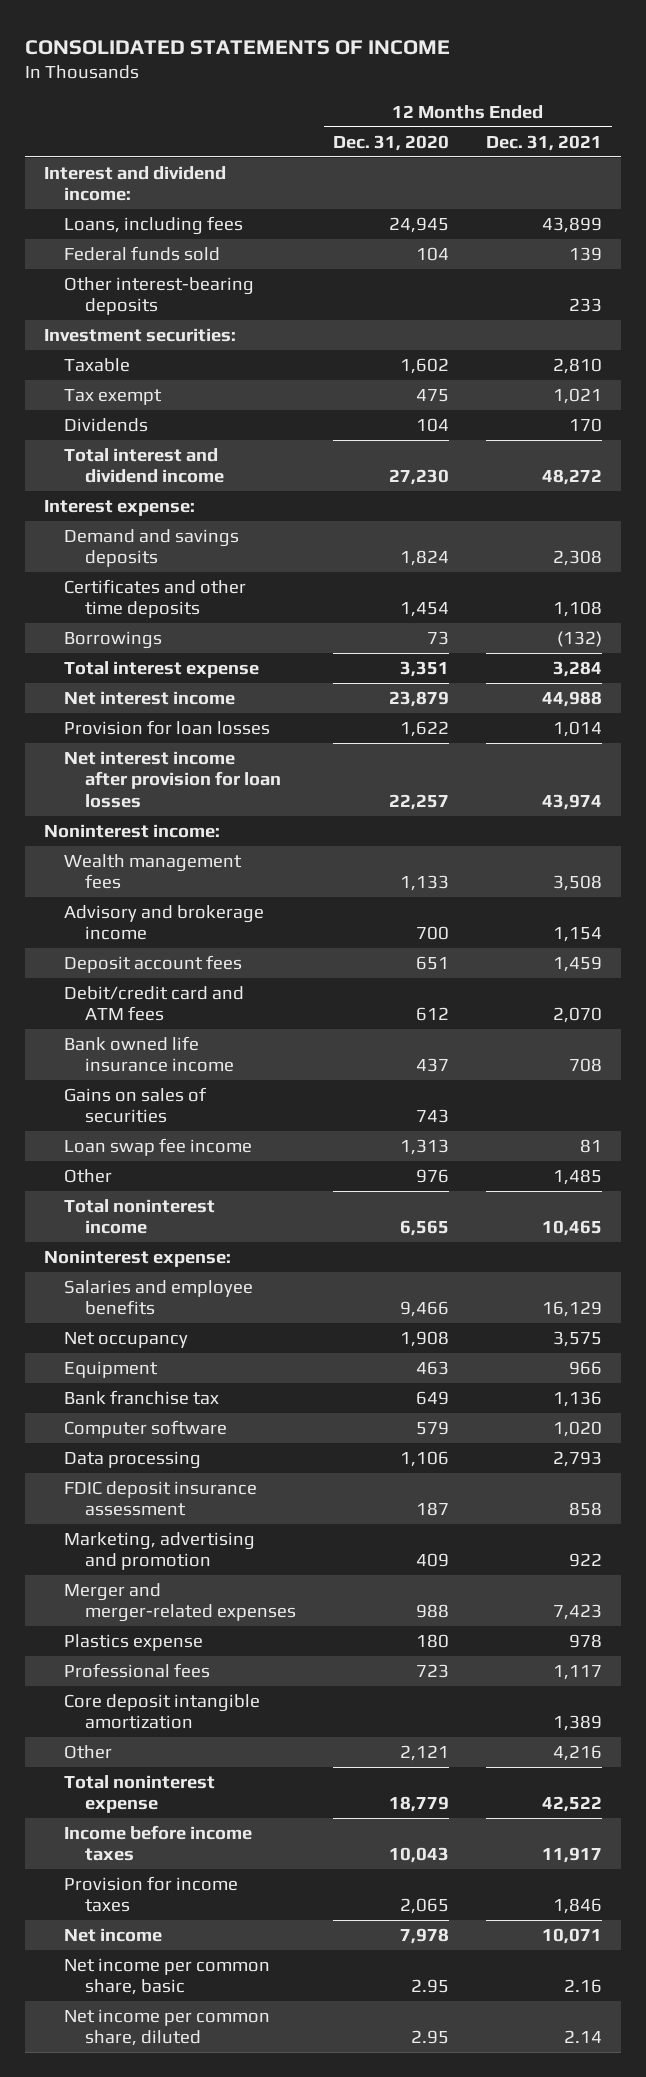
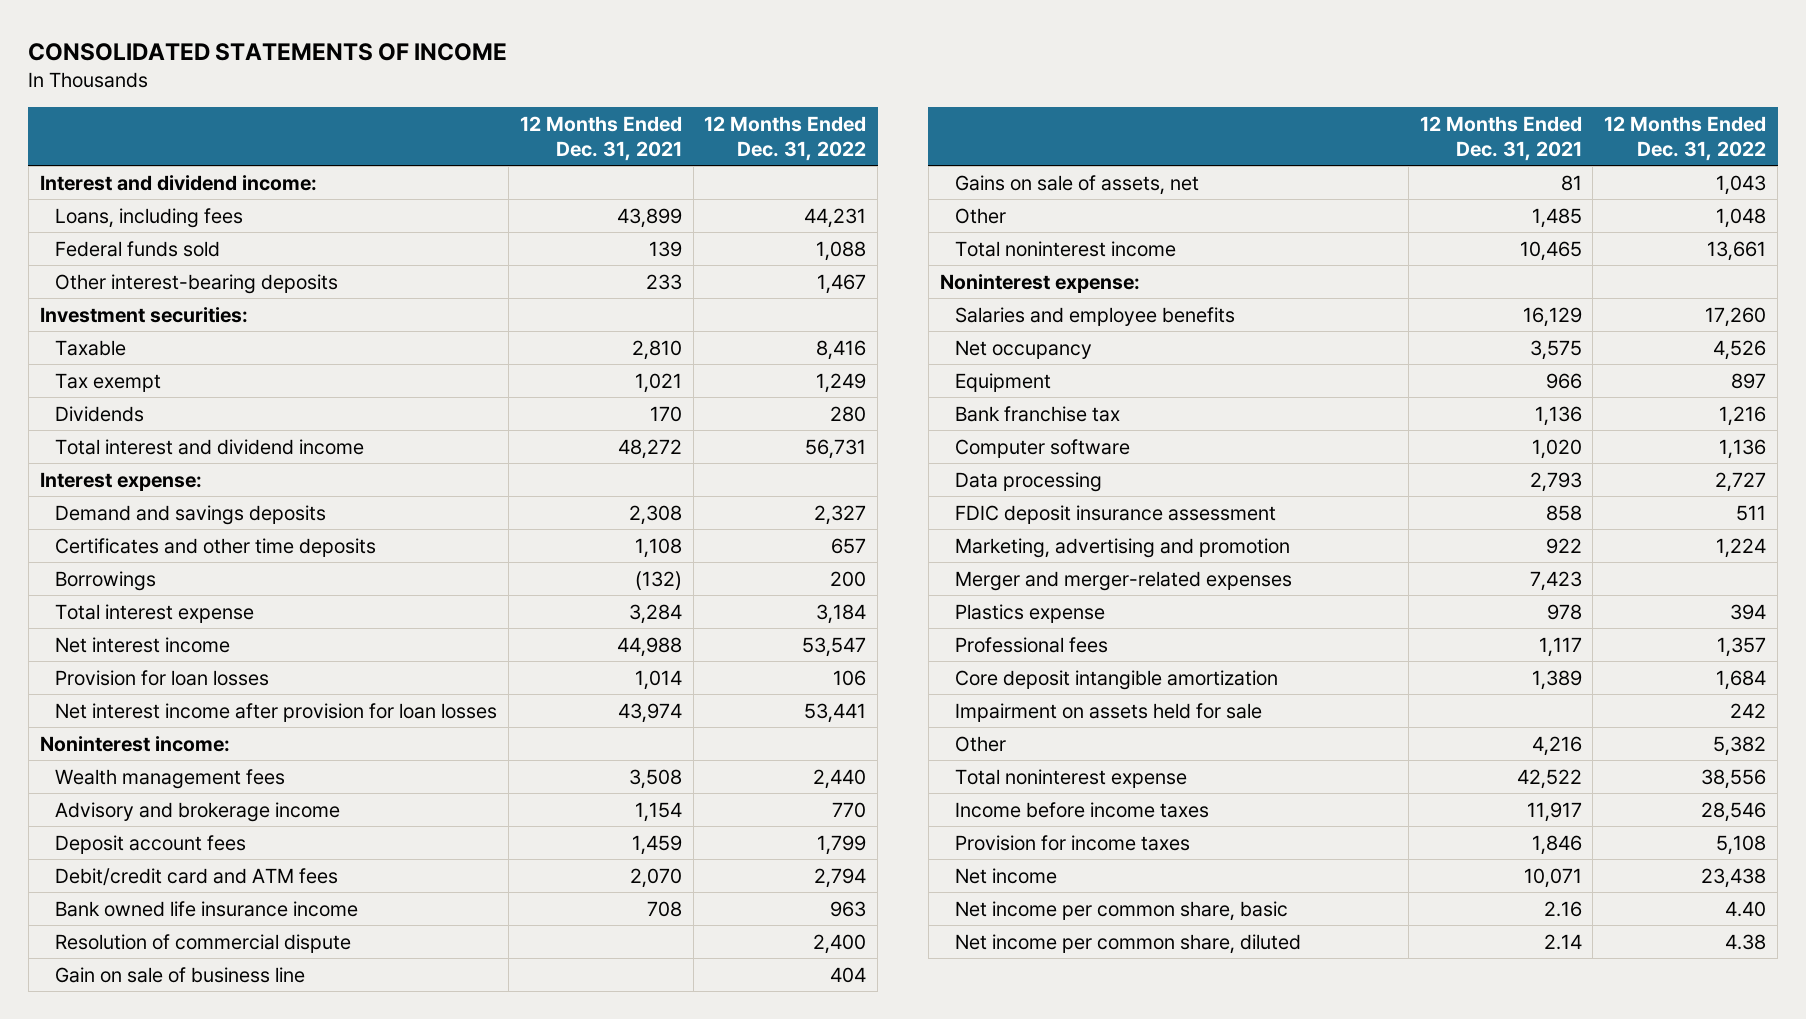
[333,134,450,151] Dec. 31, 2020 -> none
none -> [704,115,867,162] 12 Months Ended Dec. 31, 2022
[64,1086,208,1124] Gains on sales of securities -> none
[64,1137,253,1156] Loan swap fee income -> none
none -> [55,933,352,953] Resolution of commercial dispute
none -> [55,966,306,983] Gain on sale of business line
none -> [954,174,1199,195] Gains on sale of assets, net
none -> [954,702,1262,722] Impairment on assets held for sale

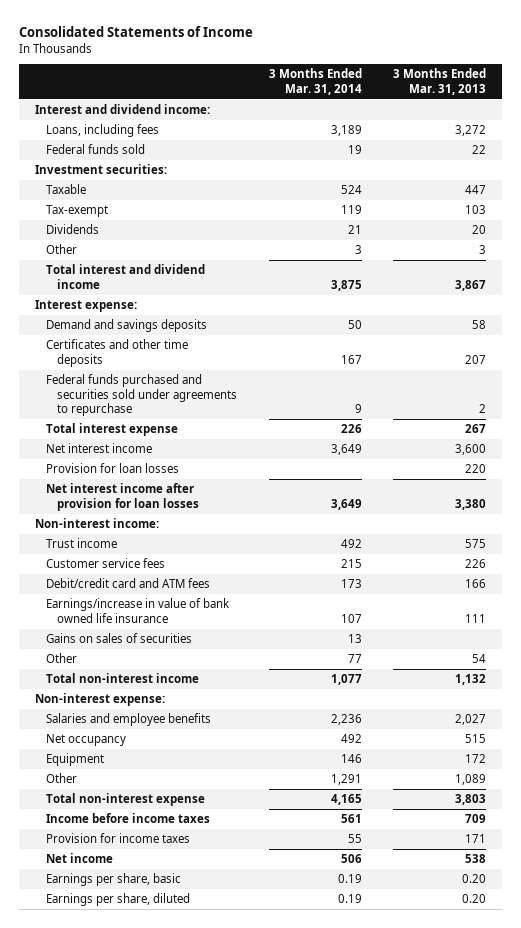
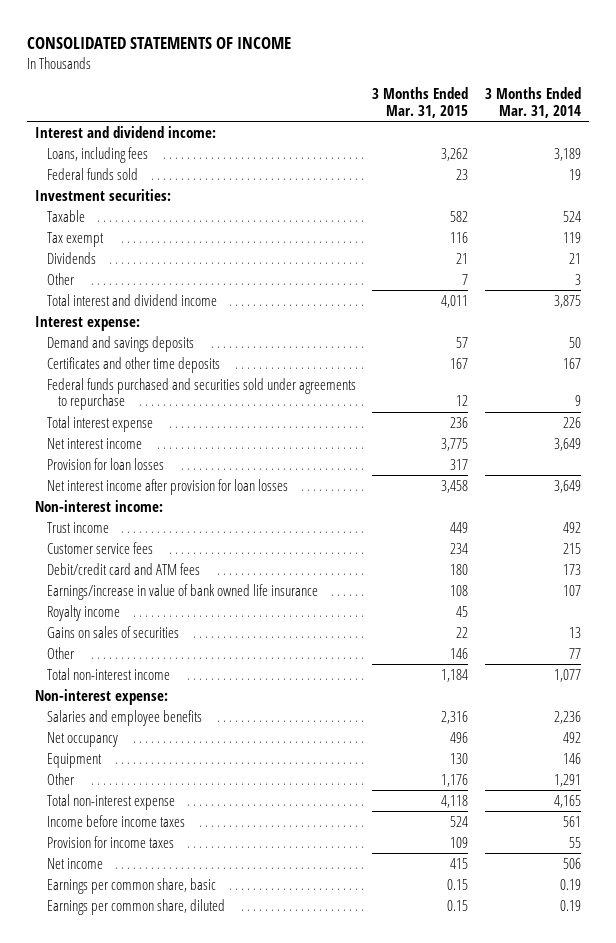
[19,26,254,38] Consolidated Statements of Income -> [26,37,291,50] CONSOLIDATED STATEMENTS OF INCOME
[393,68,487,95] 3 Months Ended Mar. 31, 2013 -> none
none -> [372,87,469,118] 3 Months Ended Mar. 31, 2015
[46,205,109,218] Tax-exempt -> [46,231,104,247] Tax exempt
none -> [46,604,120,621] Royalty income
[46,873,182,887] Earnings per share, basic -> [46,877,216,894] Earnings per common share, basic
[46,893,191,907] Earnings per share, diluted -> [46,898,225,915] Earnings per common share, diluted

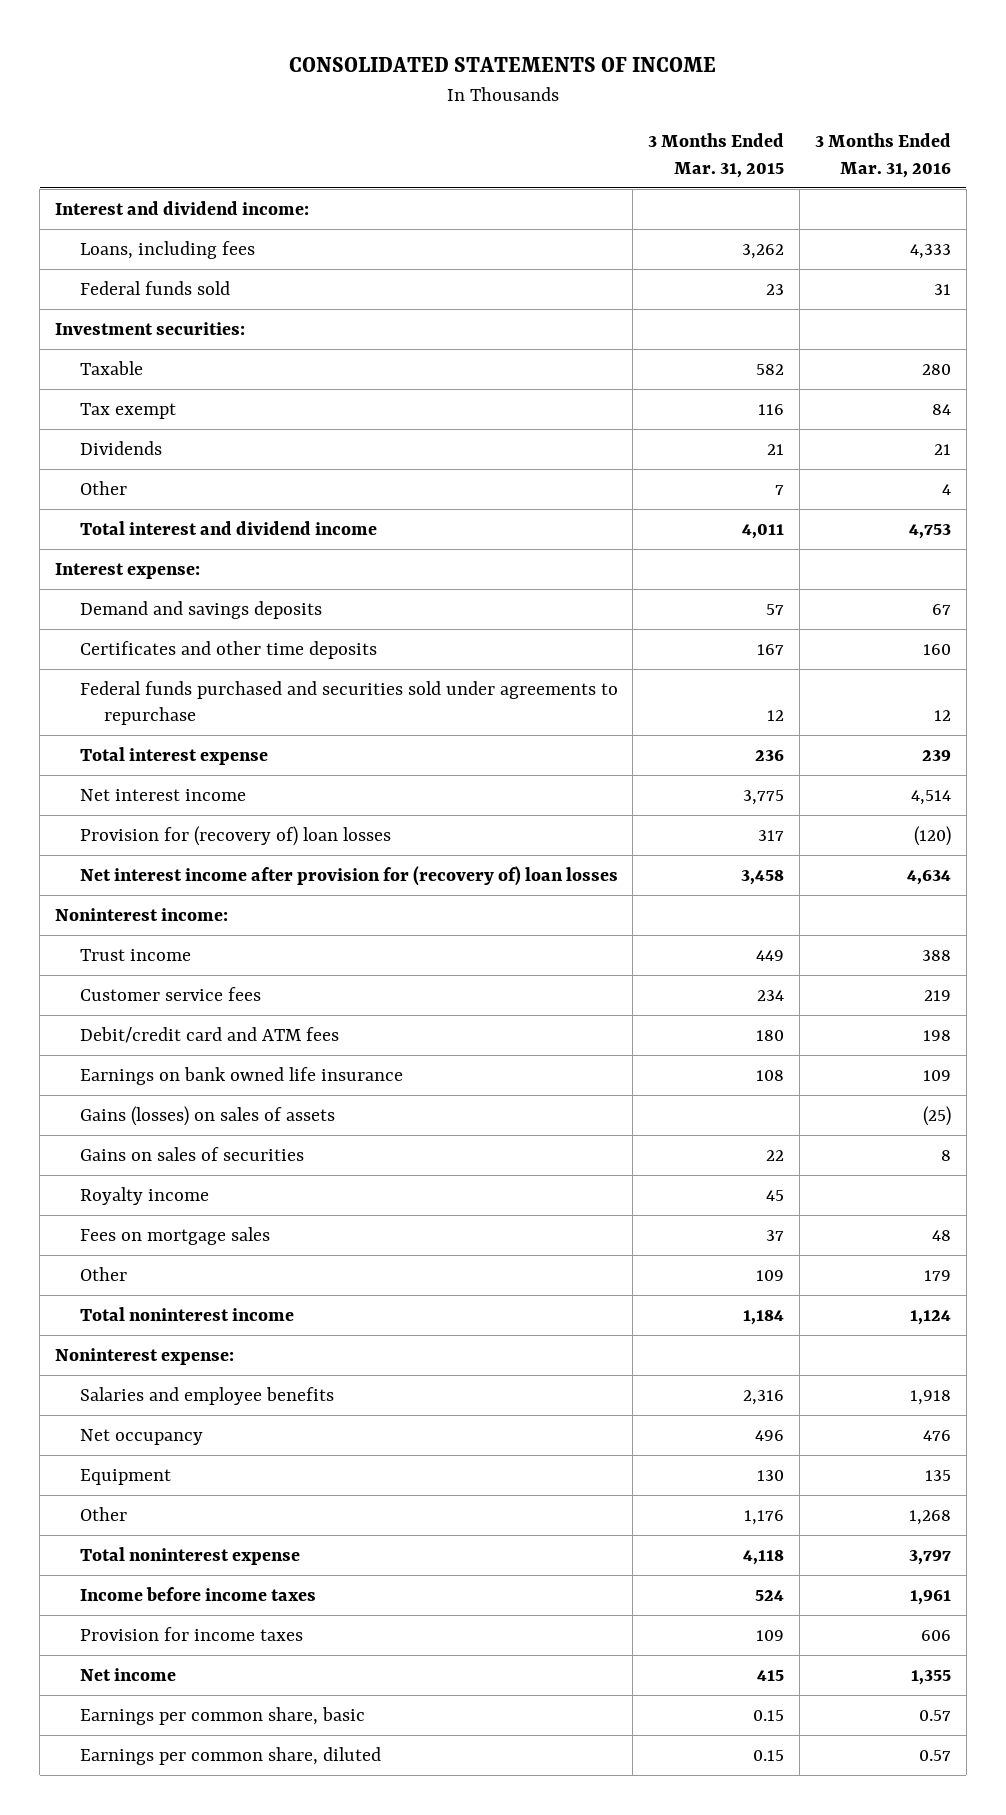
[484,87,581,118] 3 Months Ended Mar. 31, 2014 -> none
none -> [814,133,951,178] 3 Months Ended Mar. 31, 2016
[46,457,164,470] Provision for loan losses -> [79,825,391,846] Provision for (recovery of) loan losses
[46,478,288,495] Net interest income after provision for loan losses -> [79,865,618,886] Net interest income after provision for (recovery of) loan losses
[35,499,164,512] Non-interest income: -> [55,907,229,921] Noninterest income:
[46,583,318,600] Earnings/increase in value of bank owned life insurance -> [79,1066,403,1085] Earnings on bank owned life insurance
none -> [79,1105,335,1126] Gains (losses) on sales of assets
[46,604,120,621] Royalty income -> [79,1186,209,1205] Royalty income
none -> [79,1226,270,1245] Fees on mortgage sales
[450,647,469,659] 146 -> [756,1269,785,1281] 109
[46,667,170,680] Total non-interest income -> [79,1306,294,1321] Total noninterest income
[35,688,169,705] Non-interest expense: -> [55,1347,235,1365] Noninterest expense:
[46,793,175,810] Total non-interest expense -> [79,1546,300,1565] Total noninterest expense

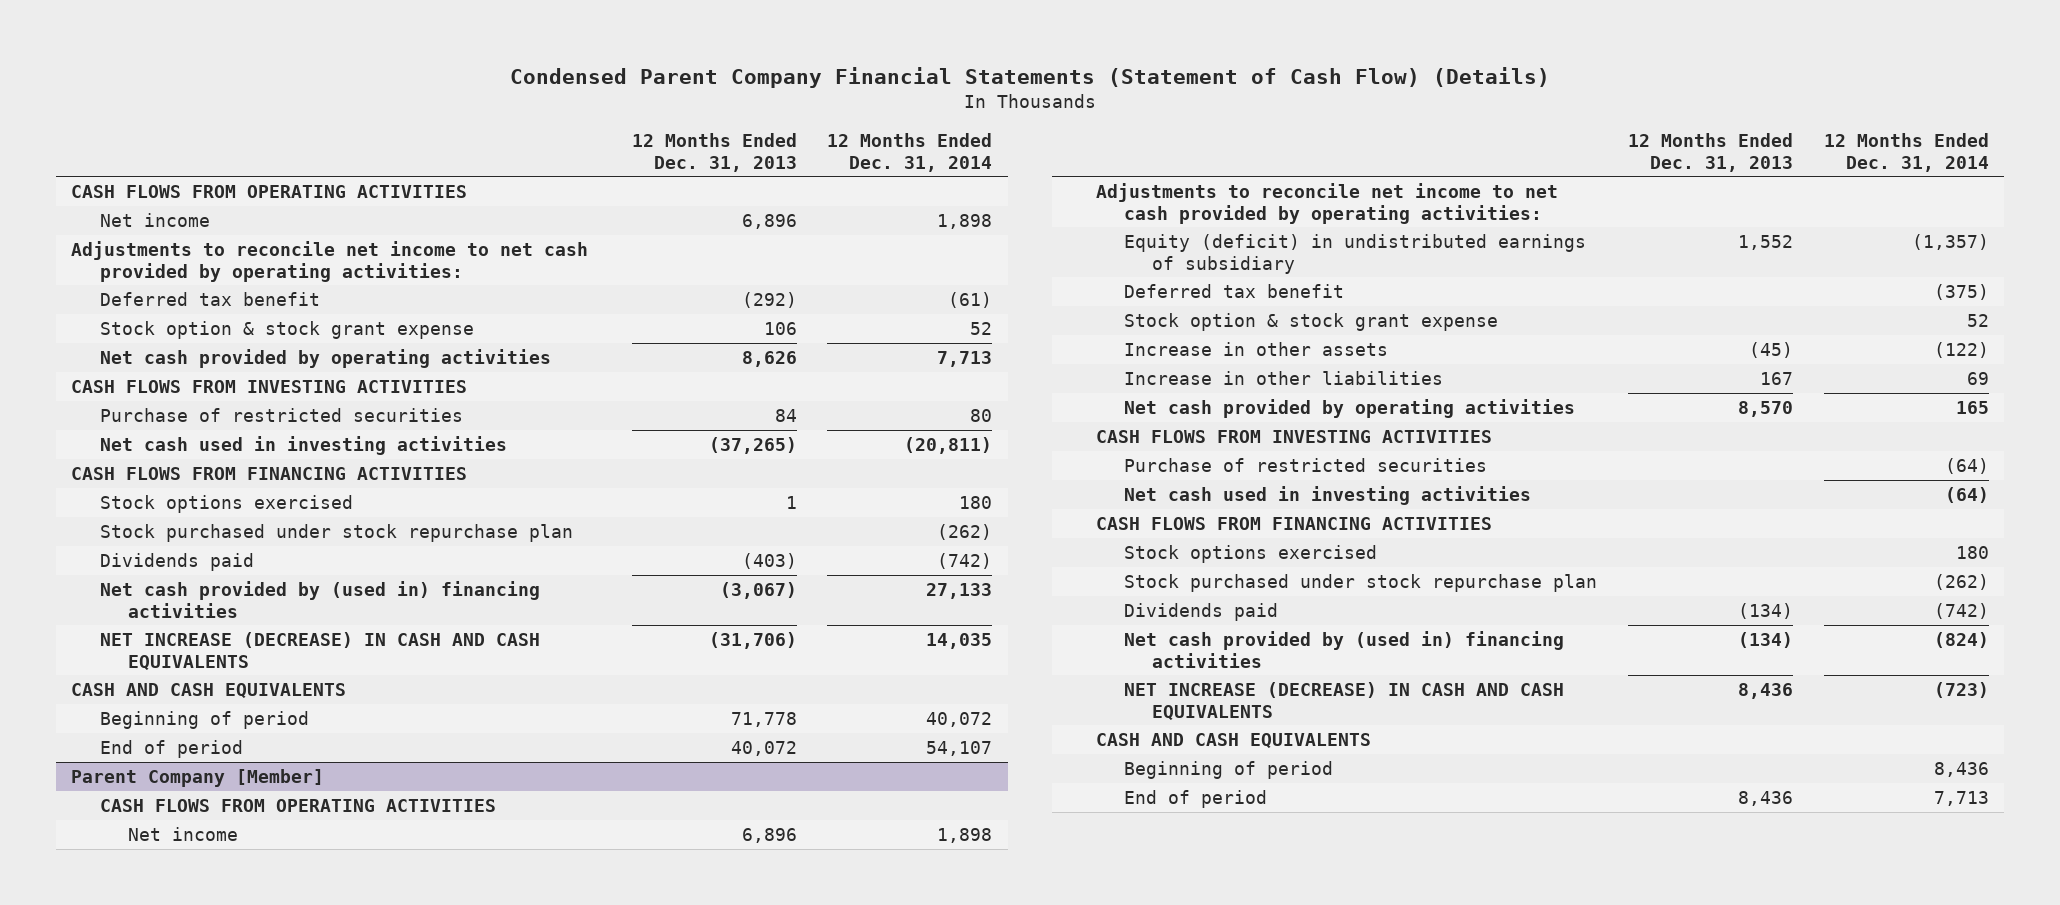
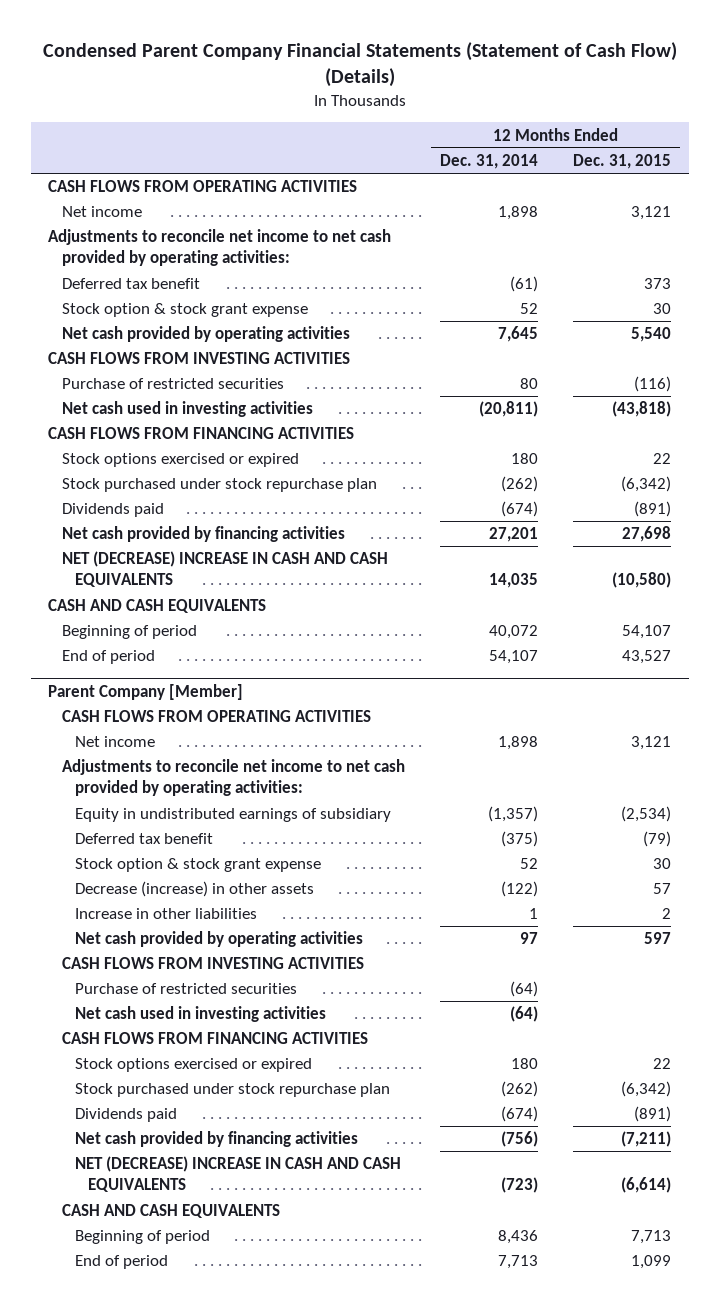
[631,132,797,172] 12 Months Ended Dec. 31, 2013 -> none
none -> [573,154,672,170] Dec. 31, 2015
[937,350,993,367] 7,713 -> [498,326,539,343] 7,645
[99,494,353,513] Stock options exercised -> [61,453,299,468] Stock options exercised or expired
[937,552,993,569] (742) -> [501,501,539,518] (674)
[99,580,540,618] Net cash provided by (used in) financing activities -> [61,526,345,543] Net cash provided by financing activities
[926,582,993,599] 27,133 -> [489,527,539,543] 27,201
[99,631,540,670] NET INCREASE (DECREASE) IN CASH AND CASH EQUIVALENTS -> [61,551,388,588] NET (DECREASE) INCREASE IN CASH AND CASH EQUIVALENTS
[1124,233,1587,274] Equity (deficit) in undistributed earnings of subsidiary -> [75,808,392,823] Equity in undistributed earnings of subsidiary
[1124,341,1389,356] Increase in other assets -> [75,881,315,898] Decrease (increase) in other assets
[1966,371,1989,385] 69 -> [529,908,539,920] 1
[1955,400,1989,414] 165 -> [520,932,539,945] 97
[1124,544,1378,563] Stock options exercised -> [75,1058,313,1073] Stock options exercised or expired
[1933,602,1989,619] (742) -> [501,1106,539,1123] (674)
[1124,630,1565,668] Net cash provided by (used in) financing activities -> [75,1131,359,1148] Net cash provided by financing activities
[1933,631,1989,648] (824) -> [501,1131,539,1148] (756)
[1124,681,1565,720] NET INCREASE (DECREASE) IN CASH AND CASH EQUIVALENTS -> [75,1156,402,1193] NET (DECREASE) INCREASE IN CASH AND CASH EQUIVALENTS

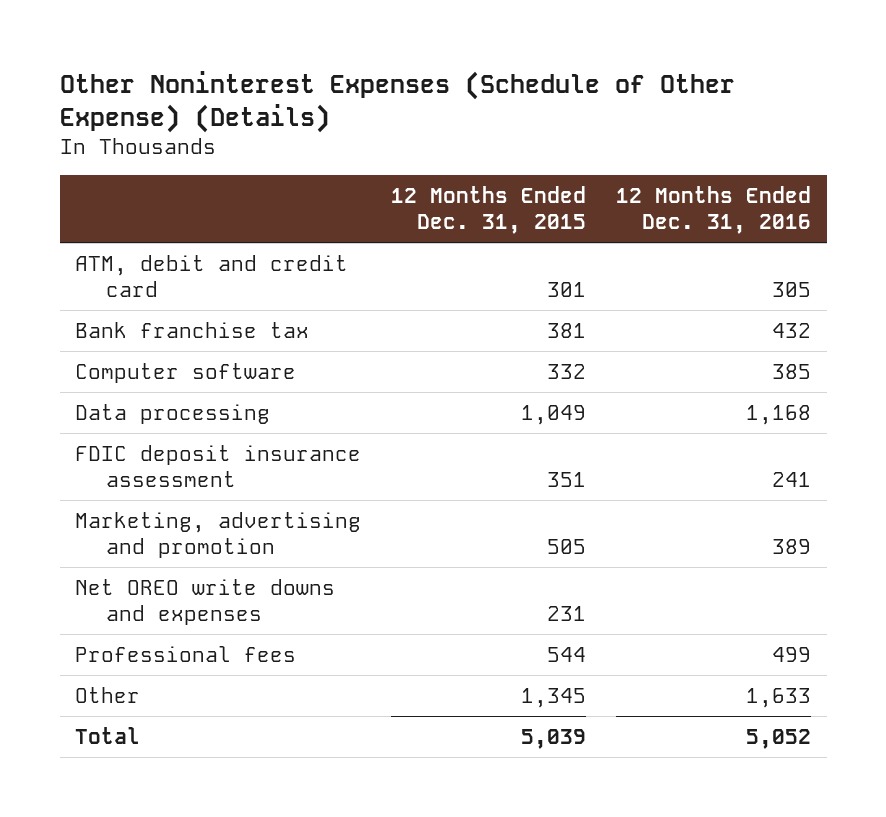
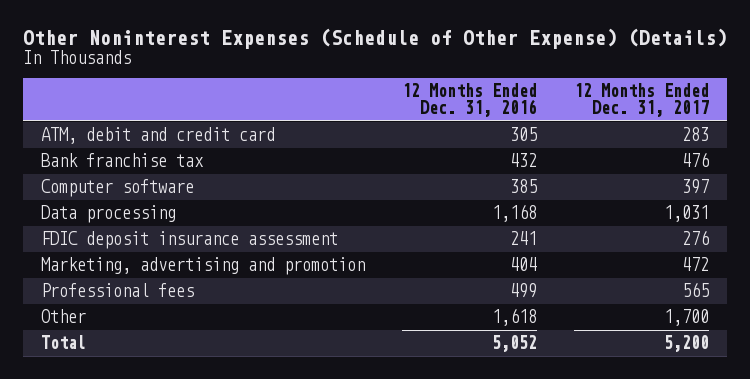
[391,186,587,234] 12 Months Ended Dec. 31, 2015 -> none
none -> [573,83,709,118] 12 Months Ended Dec. 31, 2017
[75,579,336,625] Net OREO write downs and expenses -> none
[772,538,812,554] 389 -> [509,257,537,272] 404
[746,688,812,709] 1,633 -> [491,308,537,327] 1,618

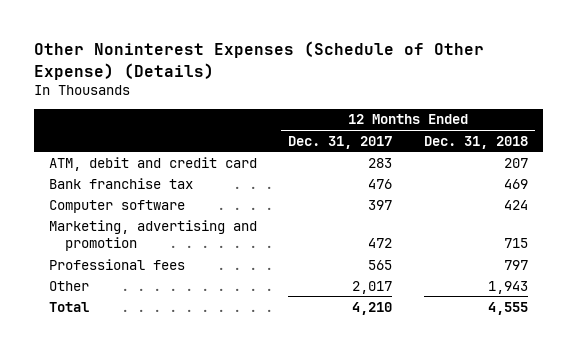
[401,83,537,118] 12 Months Ended Dec. 31, 2016 -> none
none -> [423,135,528,149] Dec. 31, 2018
[40,205,176,224] Data processing -> none
[40,231,338,250] FDIC deposit insurance assessment -> none
[663,309,709,327] 1,700 -> [352,280,393,294] 2,017
[663,335,709,353] 5,200 -> [352,301,393,315] 4,210

